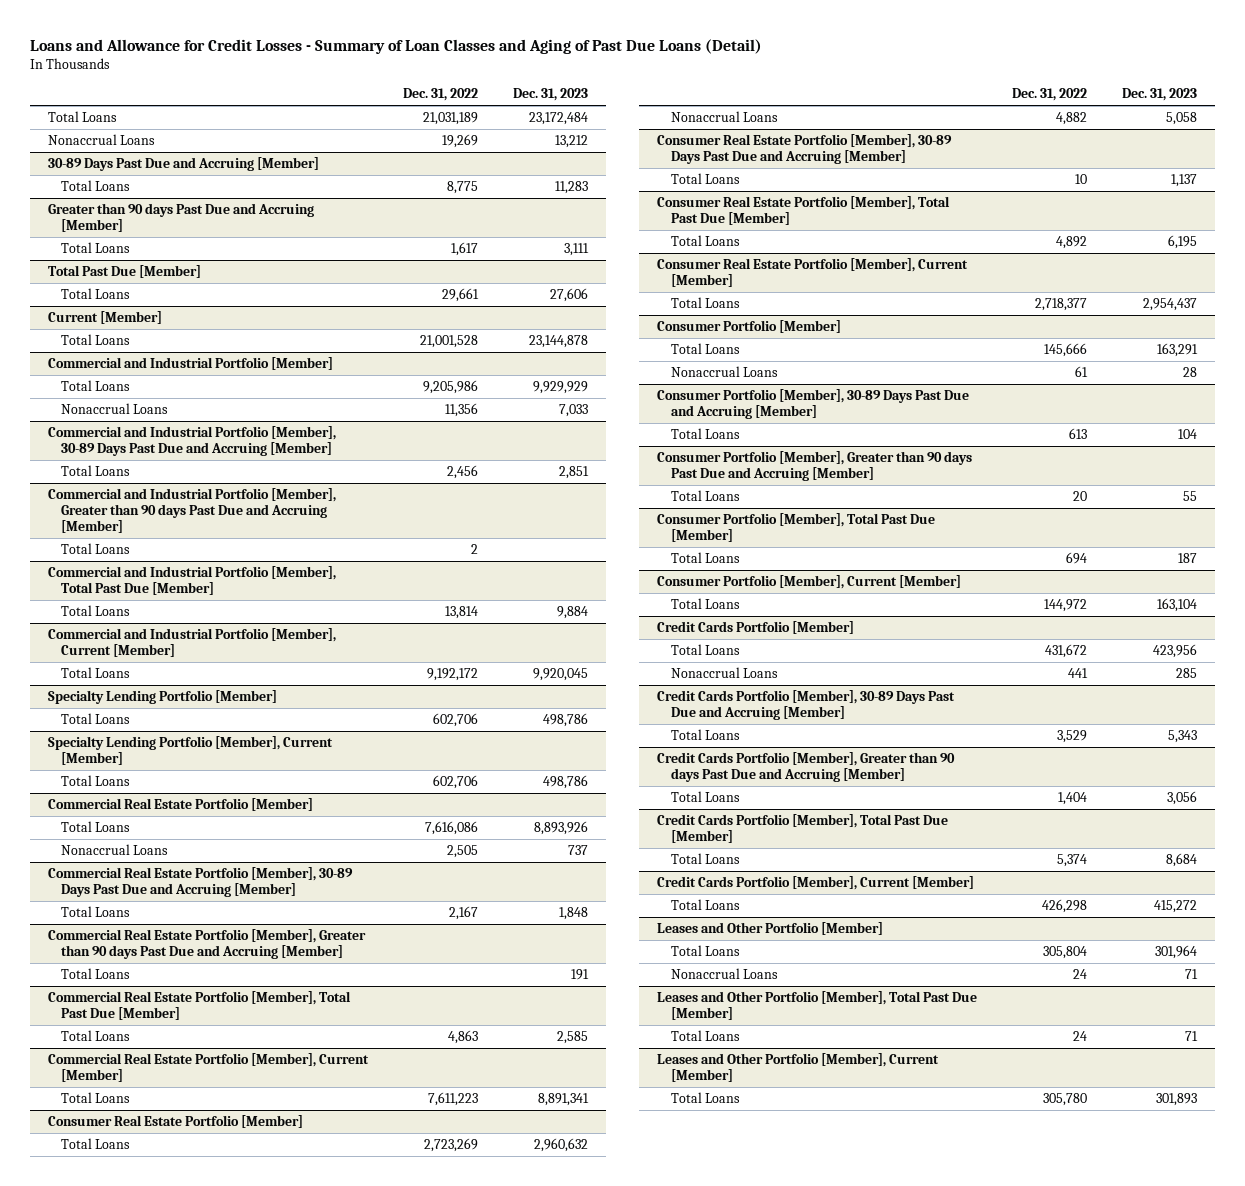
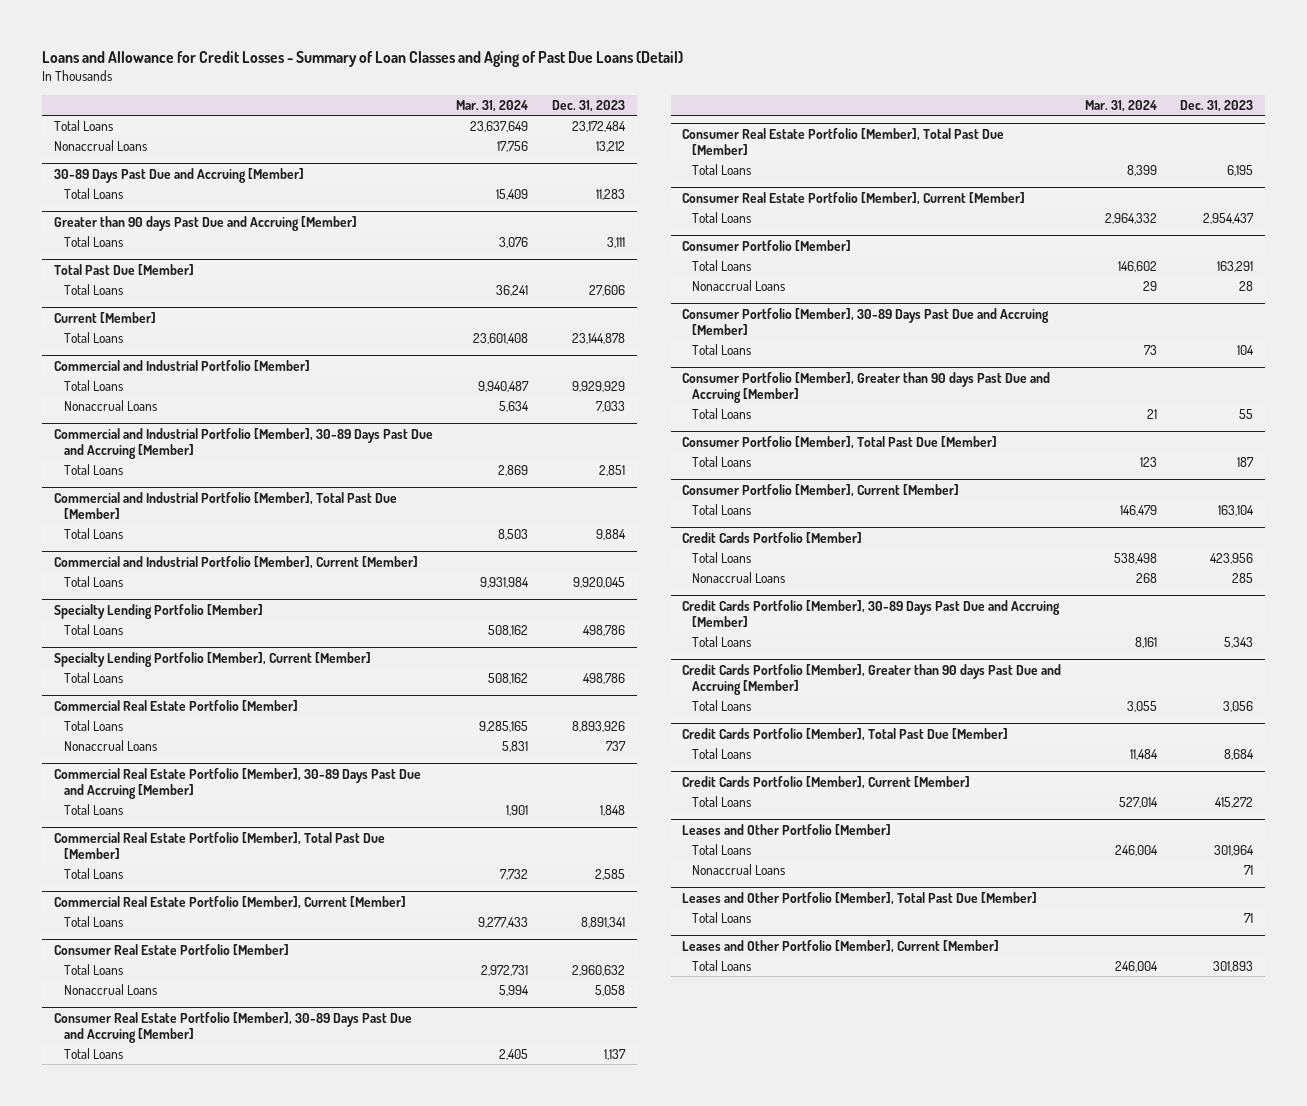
[402,88,478,102] Dec. 31, 2022 -> none
none -> [456,99,529,112] Mar. 31, 2024
[47,488,336,533] Commercial and Industrial Portfolio [Member], Greater than 90 days Past Due and Accruing [Member] -> none
[61,543,131,555] Total Loans -> none
[47,929,366,959] Commercial Real Estate Portfolio [Member], Greater than 90 days Past Due and Accruing [Member] -> none
[61,968,131,980] Total Loans -> none

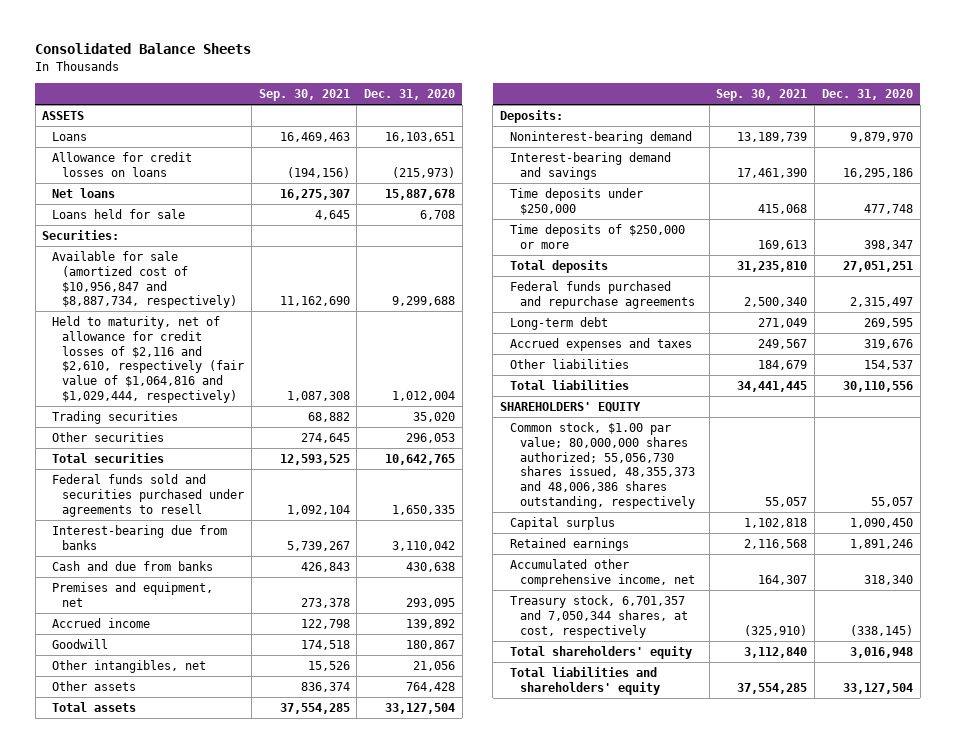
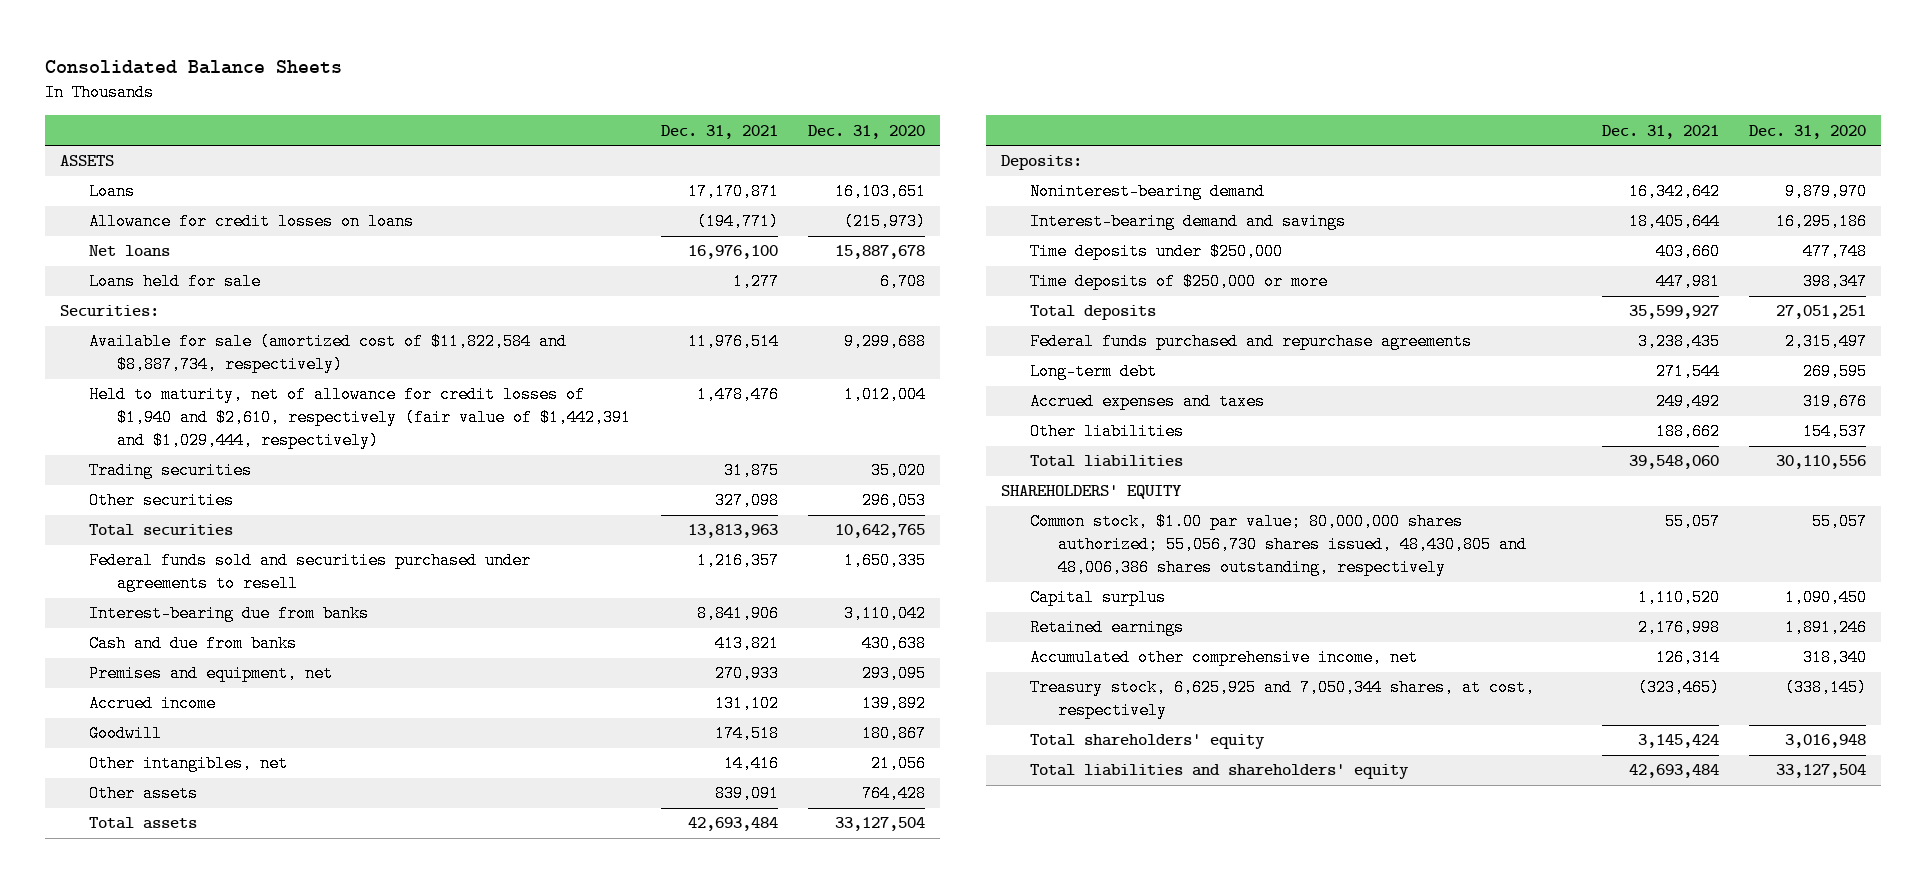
[258,88,350,101] Sep. 30, 2021 -> none
none -> [660,124,778,139] Dec. 31, 2021
[52,251,238,309] Available for sale (amortized cost of $10,956,847 and $8,887,734, respectively) -> [88,333,567,374] Available for sale (amortized cost of $11,822,584 and $8,887,734, respectively)
[52,316,245,403] Held to maturity, net of allowance for credit losses of $2,116 and $2,610, respectively (fair value of $1,064,816 and $1,029,444, respectively) -> [88,386,632,450] Held to maturity, net of allowance for credit losses of $1,940 and $2,610, respectively (fair value of $1,442,391 and $1,029,444, respectively)
[510,422,695,509] Common stock, $1.00 par value; 80,000,000 shares authorized; 55,056,730 shares issued, 48,355,373 and 48,006,386 shares outstanding, respectively -> [1029,513,1528,577] Common stock, $1.00 par value; 80,000,000 shares authorized; 55,056,730 shares issued, 48,430,805 and 48,006,386 shares outstanding, respectively
[510,595,688,638] Treasury stock, 6,701,357 and 7,050,344 shares, at cost, respectively -> [1029,679,1535,720] Treasury stock, 6,625,925 and 7,050,344 shares, at cost, respectively

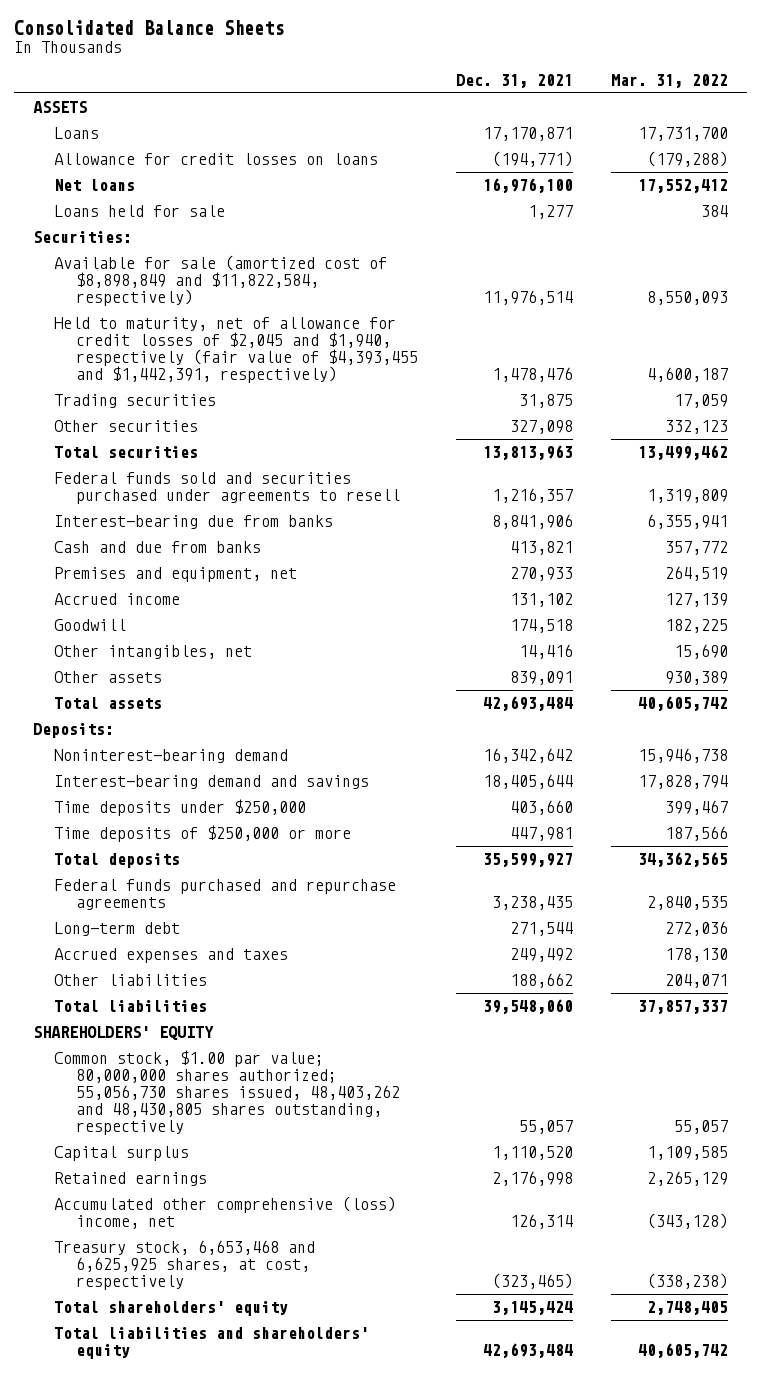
[808,124,926,139] Dec. 31, 2020 -> none
none -> [610,74,728,89] Mar. 31, 2022
[88,333,567,374] Available for sale (amortized cost of $11,822,584 and $8,887,734, respectively) -> [54,255,388,307] Available for sale (amortized cost of $8,898,849 and $11,822,584, respectively)
[88,386,632,450] Held to maturity, net of allowance for credit losses of $1,940 and $2,610, respectively (fair value of $1,442,391 and $1,029,444, respectively) -> [54,317,418,384] Held to maturity, net of allowance for credit losses of $2,045 and $1,940, respectively (fair value of $4,393,455 and $1,442,391, respectively)
[1029,513,1528,577] Common stock, $1.00 par value; 80,000,000 shares authorized; 55,056,730 shares issued, 48,430,805 and 48,006,386 shares outstanding, respectively -> [54,1050,400,1136] Common stock, $1.00 par value; 80,000,000 shares authorized; 55,056,730 shares issued, 48,403,262 and 48,430,805 shares outstanding, respectively
[1029,649,1418,667] Accumulated other comprehensive income, net -> [54,1196,397,1230] Accumulated other comprehensive (loss) income, net
[1029,679,1535,720] Treasury stock, 6,625,925 and 7,050,344 shares, at cost, respectively -> [54,1240,316,1291] Treasury stock, 6,653,468 and 6,625,925 shares, at cost, respectively

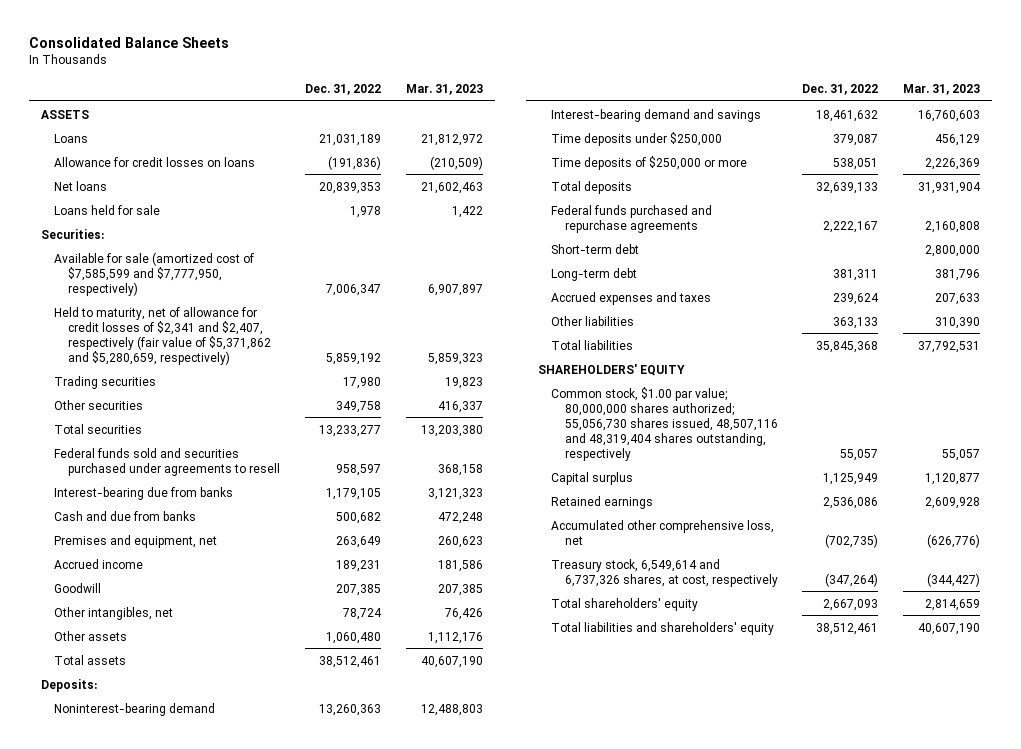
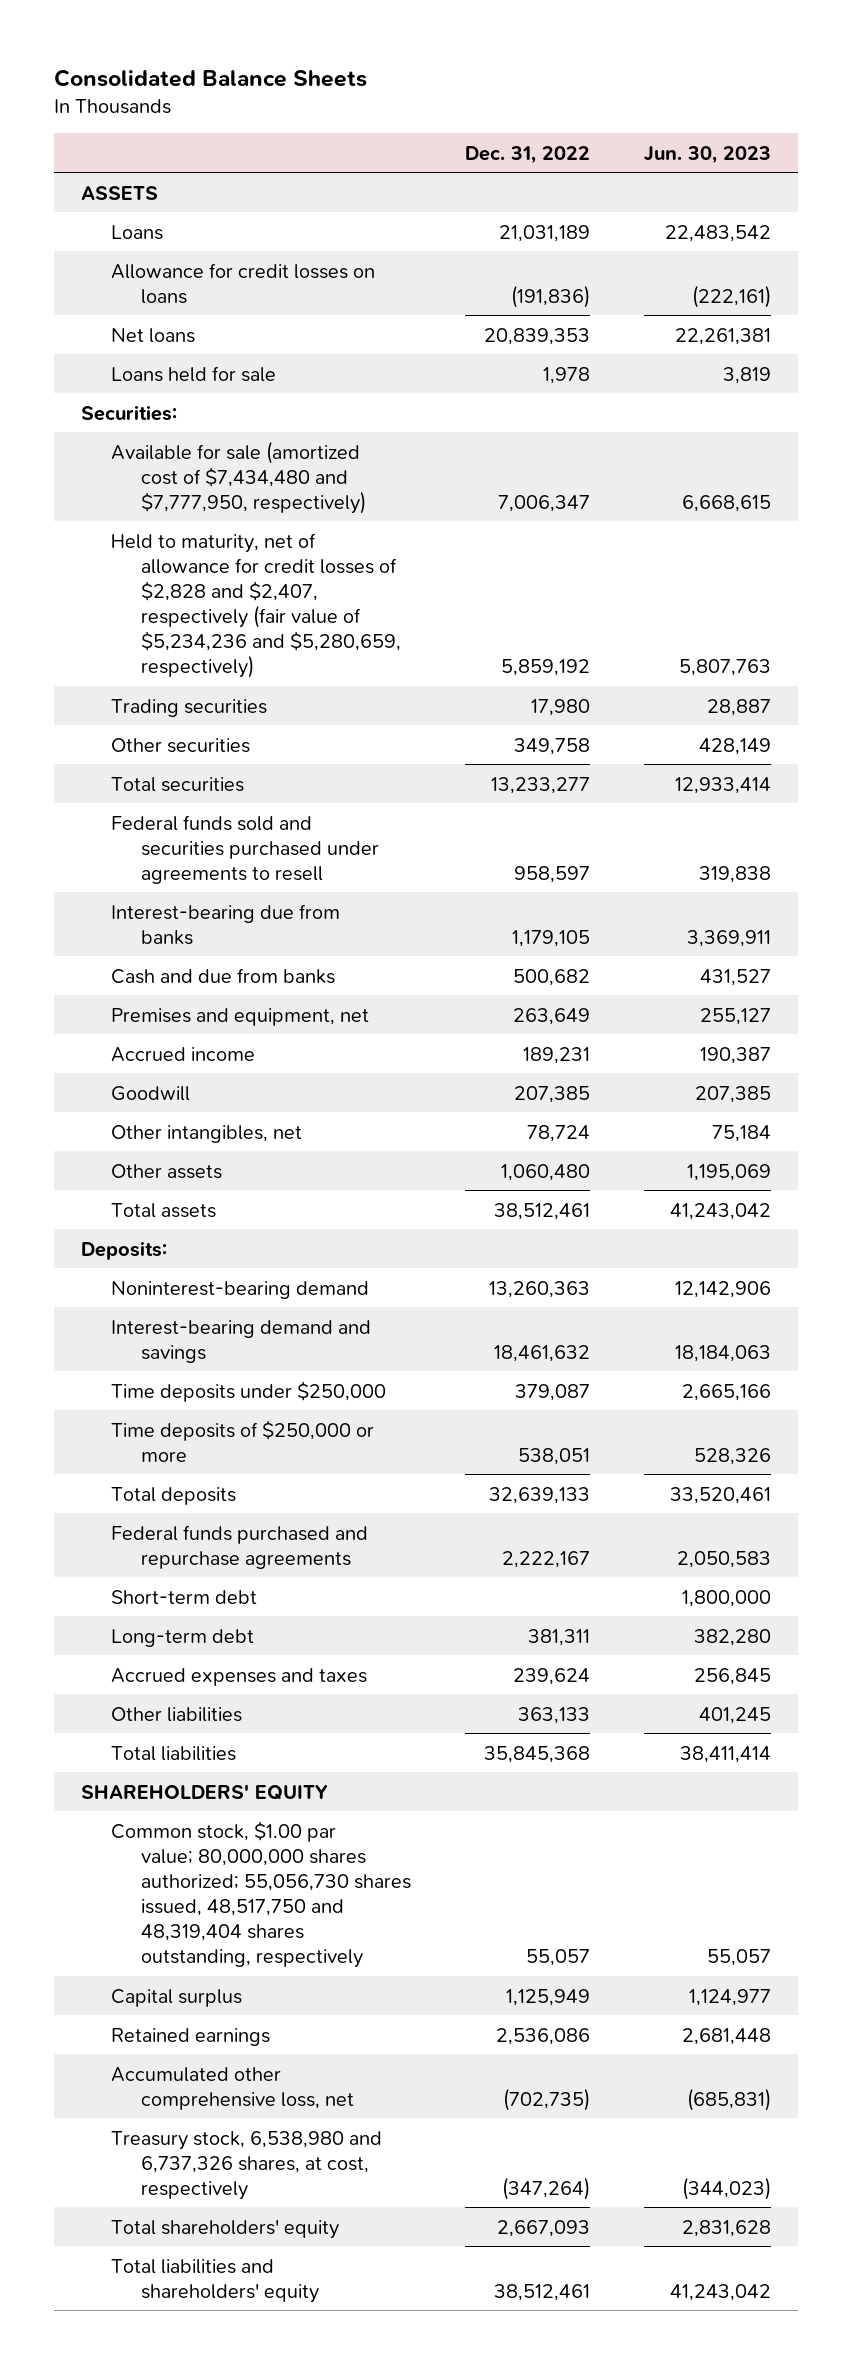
[405,83,483,95] Mar. 31, 2023 -> none
none -> [643,145,771,164] Jun. 30, 2023
[54,251,255,296] Available for sale (amortized cost of $7,585,599 and $7,777,950, respectively) -> [111,440,366,514] Available for sale (amortized cost of $7,434,480 and $7,777,950, respectively)
[54,306,272,365] Held to maturity, net of allowance for credit losses of $2,341 and $2,407, respectively (fair value of $5,371,862 and $5,280,659, respectively) -> [111,532,401,678] Held to maturity, net of allowance for credit losses of $2,828 and $2,407, respectively (fair value of $5,234,236 and $5,280,659, respectively)
[551,386,779,461] Common stock, $1.00 par value; 80,000,000 shares authorized; 55,056,730 shares issued, 48,507,116 and 48,319,404 shares outstanding, respectively -> [111,1820,411,1968] Common stock, $1.00 par value; 80,000,000 shares authorized; 55,056,730 shares issued, 48,517,750 and 48,319,404 shares outstanding, respectively
[551,558,779,587] Treasury stock, 6,549,614 and 6,737,326 shares, at cost, respectively -> [111,2130,383,2200] Treasury stock, 6,538,980 and 6,737,326 shares, at cost, respectively

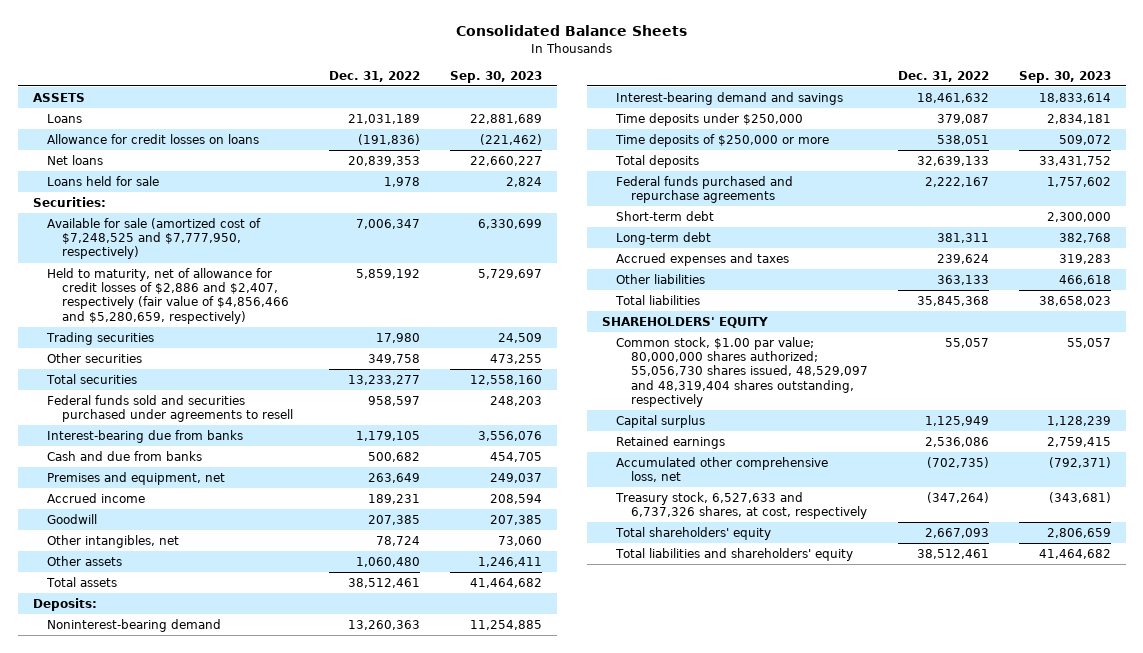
[643,145,771,164] Jun. 30, 2023 -> none
none -> [449,70,542,83] Sep. 30, 2023
[111,440,366,514] Available for sale (amortized cost of $7,434,480 and $7,777,950, respectively) -> [47,217,262,260] Available for sale (amortized cost of $7,248,525 and $7,777,950, respectively)
[111,532,401,678] Held to maturity, net of allowance for credit losses of $2,828 and $2,407, respectively (fair value of $5,234,236 and $5,280,659, respectively) -> [47,267,289,324] Held to maturity, net of allowance for credit losses of $2,886 and $2,407, respectively (fair value of $4,856,466 and $5,280,659, respectively)
[111,1820,411,1968] Common stock, $1.00 par value; 80,000,000 shares authorized; 55,056,730 shares issued, 48,517,750 and 48,319,404 shares outstanding, respectively -> [616,336,869,408] Common stock, $1.00 par value; 80,000,000 shares authorized; 55,056,730 shares issued, 48,529,097 and 48,319,404 shares outstanding, respectively
[111,2130,383,2200] Treasury stock, 6,538,980 and 6,737,326 shares, at cost, respectively -> [615,491,868,520] Treasury stock, 6,527,633 and 6,737,326 shares, at cost, respectively

